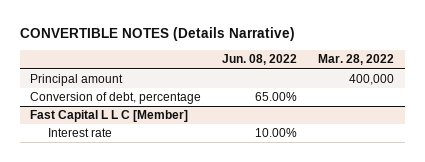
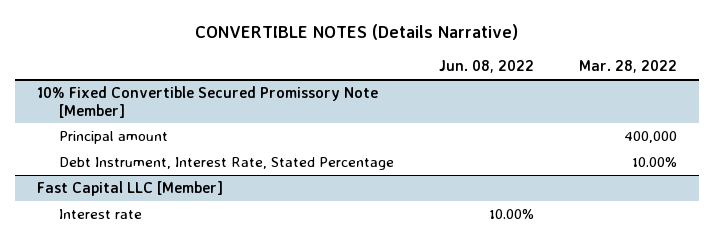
none -> [37,86,379,118] 10% Fixed Convertible Secured Promissory Note [Member]
[30,92,202,105] Conversion of debt, percentage -> none
none -> [58,157,394,171] Debt Instrument, Interest Rate, Stated Percentage
[30,110,189,123] Fast Capital L L C [Member] -> [37,181,224,197] Fast Capital LLC [Member]

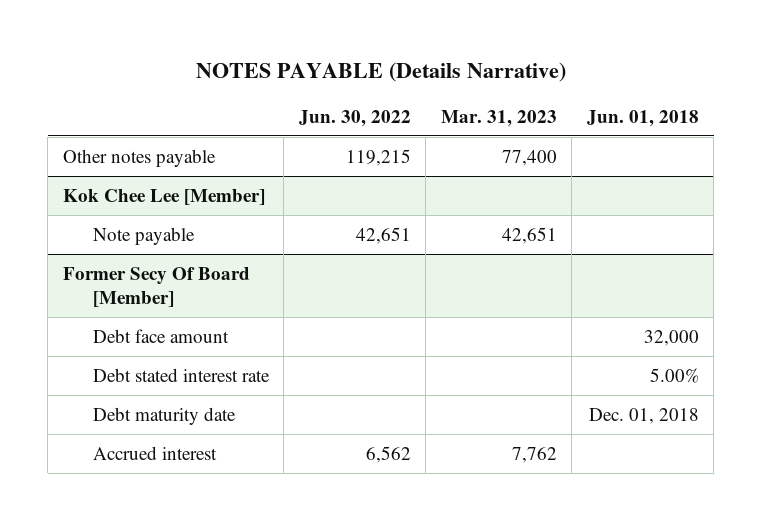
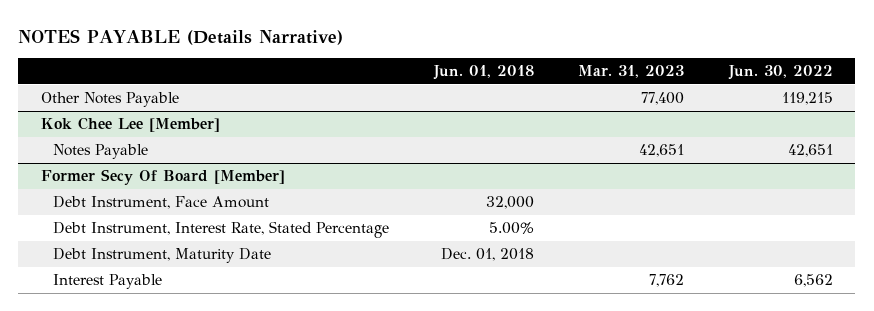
[62,148,216,167] Other notes payable -> [40,92,179,108] Other Notes Payable
[92,226,195,245] Note payable -> [53,144,149,160] Notes Payable
[92,328,229,343] Debt face amount -> [53,196,270,210] Debt Instrument, Face Amount
[92,367,270,382] Debt stated interest rate -> [53,221,390,239] Debt Instrument, Interest Rate, Stated Percentage
[92,406,236,425] Debt maturity date -> [53,248,272,264] Debt Instrument, Maturity Date
[92,445,217,460] Accrued interest -> [53,274,163,290] Interest Payable

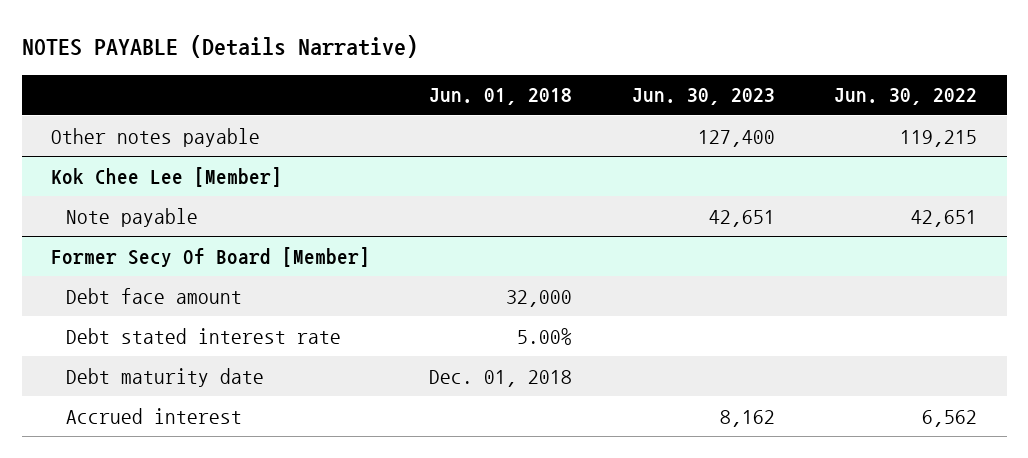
[578,65,685,79] Mar. 31, 2023 -> none
none -> [631,88,775,106] Jun. 30, 2023
[40,92,179,108] Other Notes Payable -> [51,127,261,147] Other notes payable
[53,144,149,160] Notes Payable -> [66,207,199,227] Note payable
[53,196,270,210] Debt Instrument, Face Amount -> [66,287,243,304] Debt face amount
[53,221,390,239] Debt Instrument, Interest Rate, Stated Percentage -> [66,327,342,344] Debt stated interest rate
[53,248,272,264] Debt Instrument, Maturity Date -> [66,367,265,387] Debt maturity date
[53,274,163,290] Interest Payable -> [66,407,243,424] Accrued interest

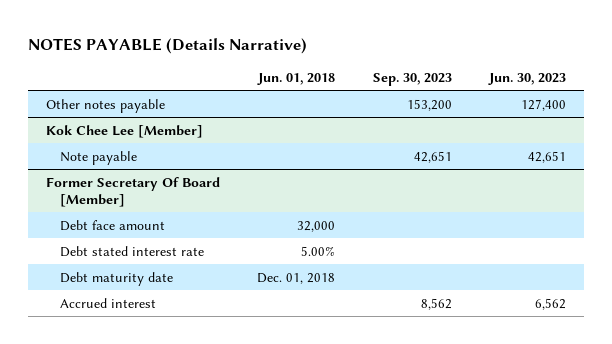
[834,88,978,106] Jun. 30, 2022 -> none
none -> [372,72,452,86] Sep. 30, 2023
[51,246,371,267] Former Secy Of Board [Member] -> [46,176,221,207] Former Secretary Of Board [Member]
[719,409,775,427] 8,162 -> [534,297,566,310] 6,562

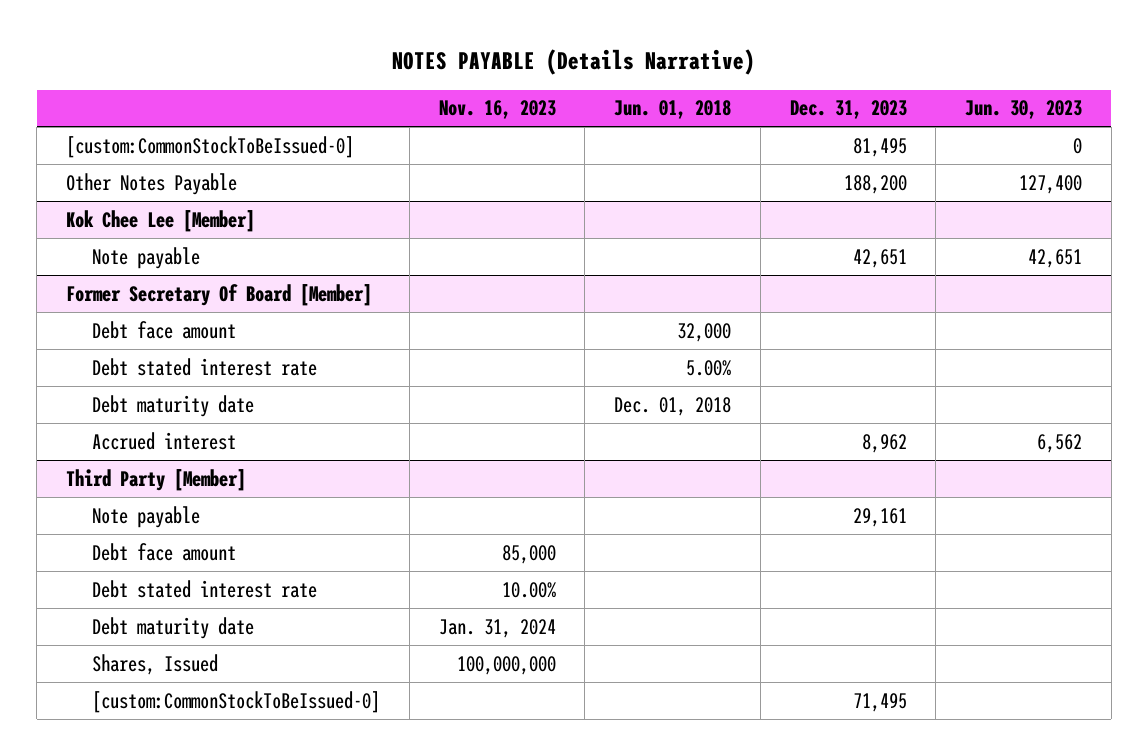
[372,72,452,86] Sep. 30, 2023 -> none
none -> [438,100,556,120] Nov. 16, 2023
none -> [789,100,907,120] Dec. 31, 2023
none -> [65,135,354,158] [custom:CommonStockToBeIssued-0]
[46,98,166,113] Other notes payable -> [65,172,237,195] Other Notes Payable
none -> [65,468,246,491] Third Party [Member]
none -> [92,505,201,528] Note payable
none -> [92,542,237,561] Debt face amount
none -> [92,579,318,598] Debt stated interest rate
none -> [92,616,255,639] Debt maturity date
none -> [92,653,219,675] Shares, Issued
none -> [92,690,381,713] [custom:CommonStockToBeIssued-0]

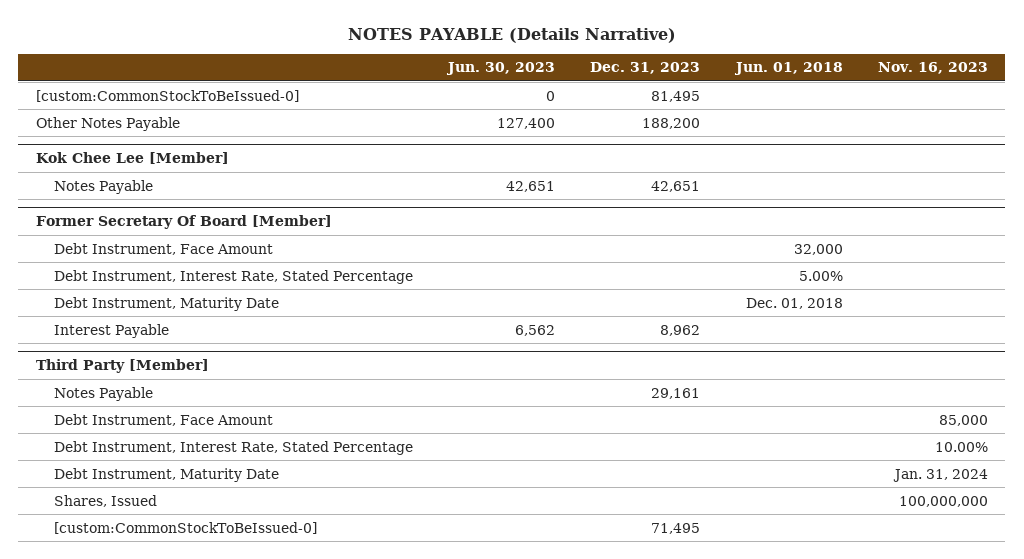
[92,246,201,269] Note payable -> [54,179,154,194] Notes Payable
[92,320,237,339] Debt face amount -> [54,242,274,255] Debt Instrument, Face Amount
[92,357,318,376] Debt stated interest rate -> [54,269,414,284] Debt Instrument, Interest Rate, Stated Percentage
[92,394,255,417] Debt maturity date -> [54,296,280,311] Debt Instrument, Maturity Date
[92,431,237,450] Accrued interest -> [54,323,170,338] Interest Payable
[92,505,201,528] Note payable -> [54,386,154,401] Notes Payable
[92,542,237,561] Debt face amount -> [54,413,274,426] Debt Instrument, Face Amount
[92,579,318,598] Debt stated interest rate -> [54,440,414,455] Debt Instrument, Interest Rate, Stated Percentage
[92,616,255,639] Debt maturity date -> [54,467,280,482] Debt Instrument, Maturity Date

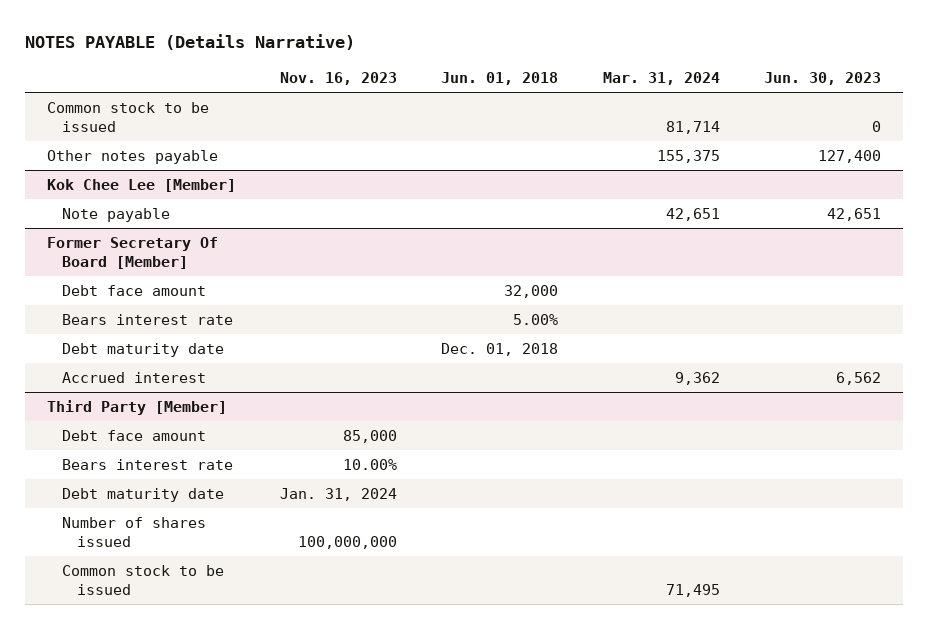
[590,62,701,75] Dec. 31, 2023 -> none
none -> [602,71,720,85] Mar. 31, 2024
[35,89,299,102] [custom:CommonStockToBeIssued-0] -> [47,102,210,132] Common stock to be issued
[35,116,180,131] Other Notes Payable -> [47,150,219,165] Other notes payable
[54,179,154,194] Notes Payable -> [61,208,170,223] Note payable
[54,242,274,255] Debt Instrument, Face Amount -> [61,285,206,297] Debt face amount
[54,269,414,284] Debt Instrument, Interest Rate, Stated Percentage -> [61,314,233,326] Bears interest rate
[54,296,280,311] Debt Instrument, Maturity Date -> [61,343,224,358] Debt maturity date
[54,323,170,338] Interest Payable -> [61,372,206,384] Accrued interest
[54,386,154,401] Notes Payable -> none
[54,413,274,426] Debt Instrument, Face Amount -> [61,430,206,442] Debt face amount
[54,440,414,455] Debt Instrument, Interest Rate, Stated Percentage -> [61,459,233,471] Bears interest rate
[54,467,280,482] Debt Instrument, Maturity Date -> [61,488,224,503] Debt maturity date
[54,494,158,507] Shares, Issued -> [61,517,206,547] Number of shares issued
[54,521,318,534] [custom:CommonStockToBeIssued-0] -> [61,565,224,595] Common stock to be issued

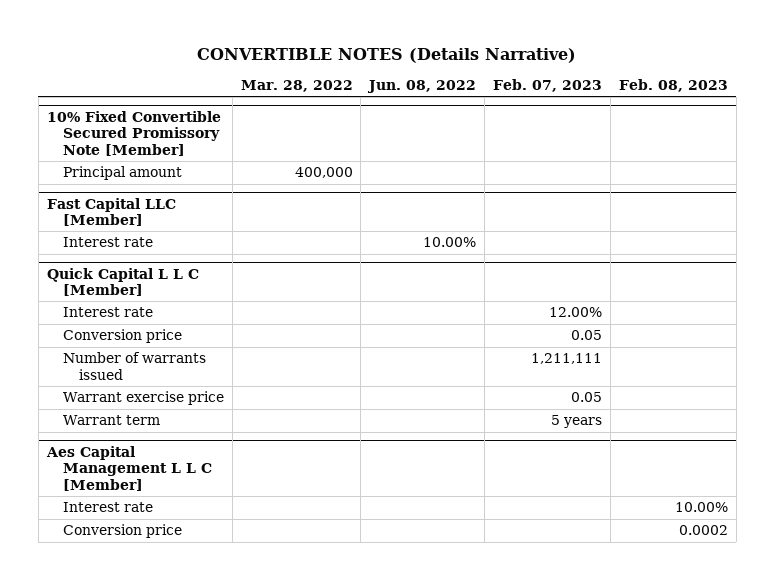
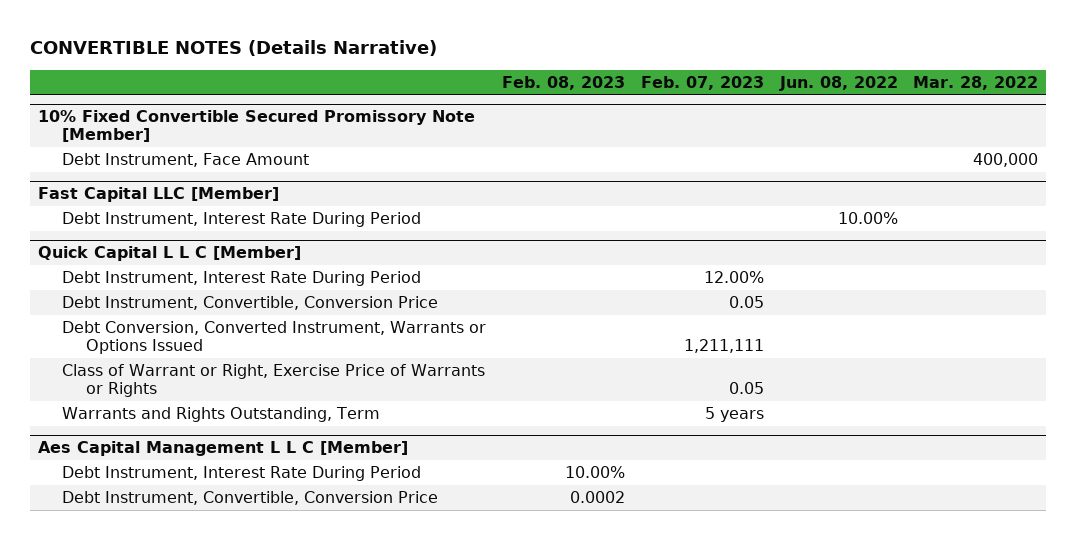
[62,166,182,181] Principal amount -> [61,152,309,167] Debt Instrument, Face Amount
[62,237,153,248] Interest rate -> [61,211,421,227] Debt Instrument, Interest Rate During Period
[62,307,153,318] Interest rate -> [61,270,421,286] Debt Instrument, Interest Rate During Period
[62,329,182,344] Conversion price -> [61,295,438,310] Debt Instrument, Convertible, Conversion Price
[62,352,206,380] Number of warrants issued -> [61,320,486,355] Debt Conversion, Converted Instrument, Warrants or Options Issued
[62,391,224,406] Warrant exercise price -> [61,363,485,398] Class of Warrant or Right, Exercise Price of Warrants or Rights
[62,415,160,426] Warrant term -> [61,406,380,422] Warrants and Rights Outstanding, Term
[62,502,153,513] Interest rate -> [61,465,421,481] Debt Instrument, Interest Rate During Period
[62,524,182,539] Conversion price -> [61,490,438,505] Debt Instrument, Convertible, Conversion Price

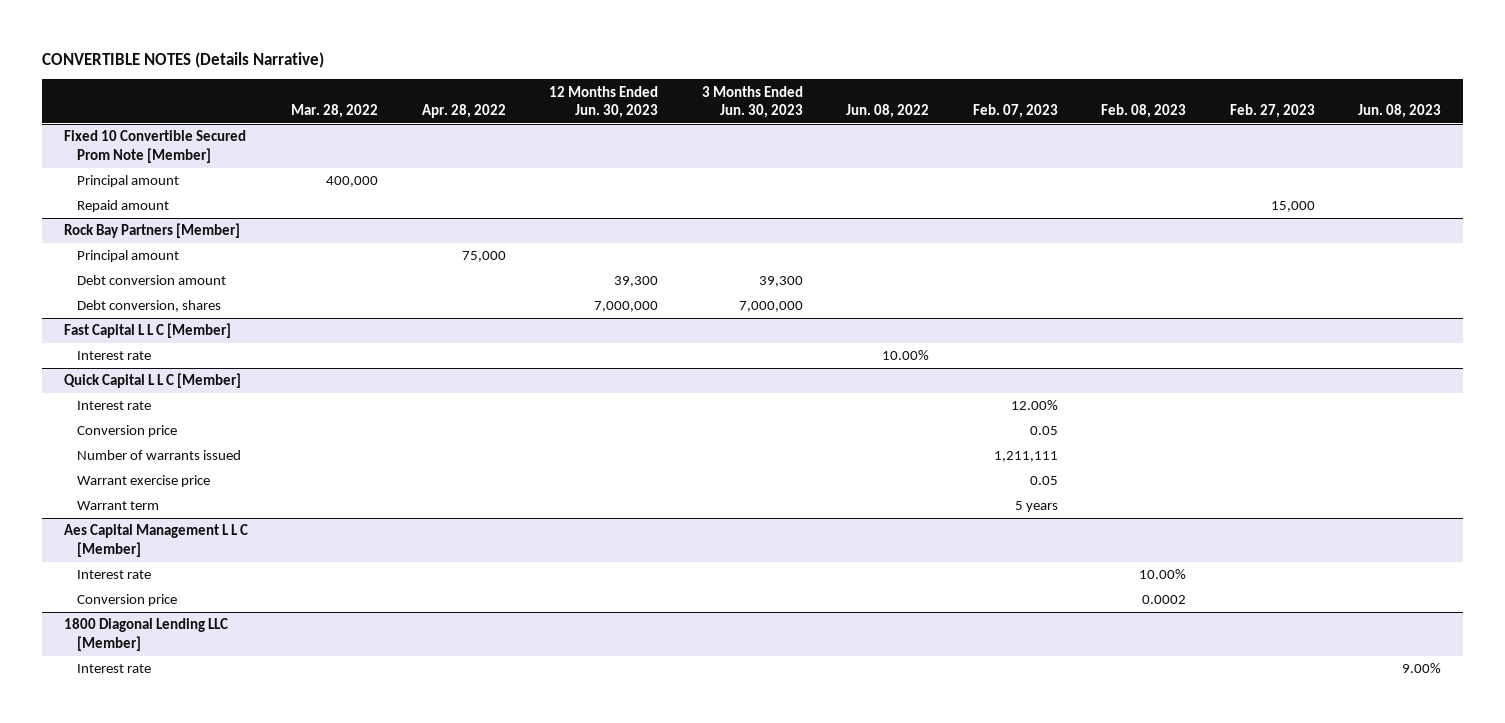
none -> [421,104,506,119] Apr. 28, 2022
none -> [549,85,659,119] 12 Months Ended Jun. 30, 2023
none -> [701,85,803,119] 3 Months Ended Jun. 30, 2023
none -> [1229,104,1315,119] Feb. 27, 2023
none -> [1358,104,1442,119] Jun. 08, 2023
[37,110,475,143] 10% Fixed Convertible Secured Promissory Note [Member] -> [63,130,246,163] Fixed 10 Convertible Secured Prom Note [Member]
[61,152,309,167] Debt Instrument, Face Amount -> [77,175,180,188] Principal amount
none -> [77,200,170,213] Repaid amount
none -> [63,223,240,239] Rock Bay Partners [Member]
none -> [77,250,180,263] Principal amount
none -> [77,275,227,286] Debt conversion amount
none -> [77,300,222,313] Debt conversion, shares
[37,187,279,203] Fast Capital LLC [Member] -> [63,323,231,339] Fast Capital L L C [Member]
[61,211,421,227] Debt Instrument, Interest Rate During Period -> [77,351,152,361] Interest rate
[61,270,421,286] Debt Instrument, Interest Rate During Period -> [77,401,152,411] Interest rate
[61,295,438,310] Debt Instrument, Convertible, Conversion Price -> [77,425,178,438] Conversion price
[61,320,486,355] Debt Conversion, Converted Instrument, Warrants or Options Issued -> [77,450,242,461] Number of warrants issued
[61,363,485,398] Class of Warrant or Right, Exercise Price of Warrants or Rights -> [77,475,211,488] Warrant exercise price
[61,406,380,422] Warrants and Rights Outstanding, Term -> [77,501,160,511] Warrant term
[61,465,421,481] Debt Instrument, Interest Rate During Period -> [77,570,152,580] Interest rate
[61,490,438,505] Debt Instrument, Convertible, Conversion Price -> [77,594,178,607] Conversion price
none -> [63,618,228,651] 1800 Diagonal Lending LLC [Member]
none -> [77,664,152,674] Interest rate

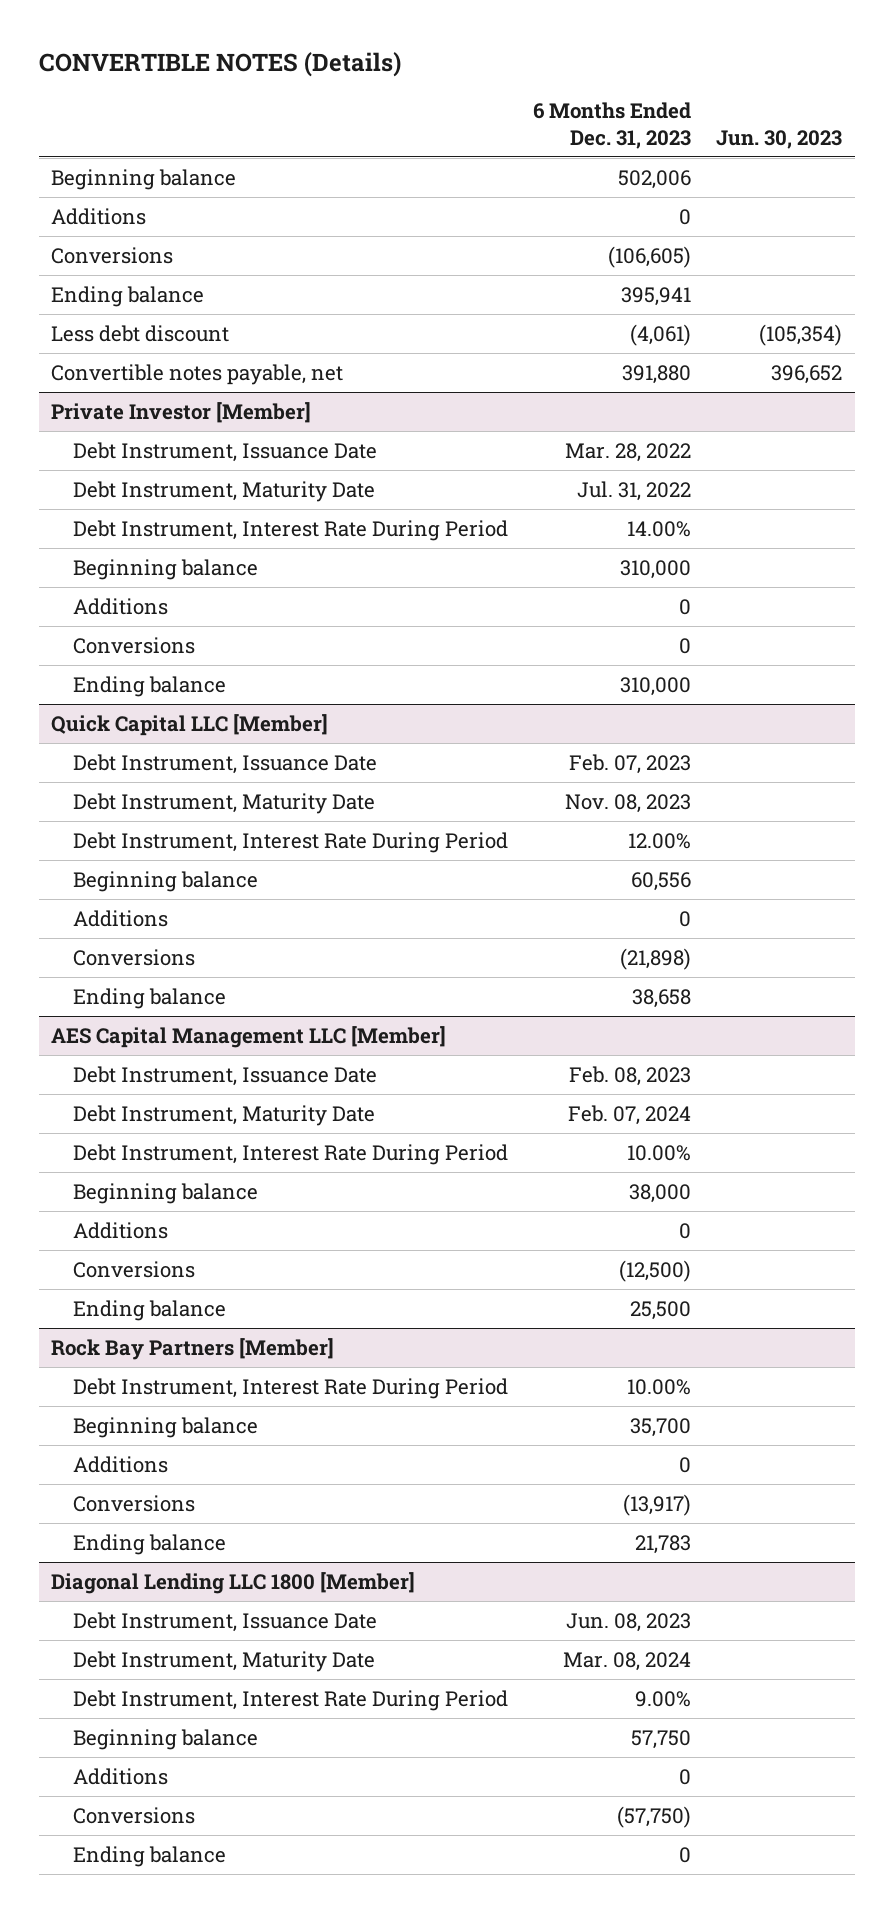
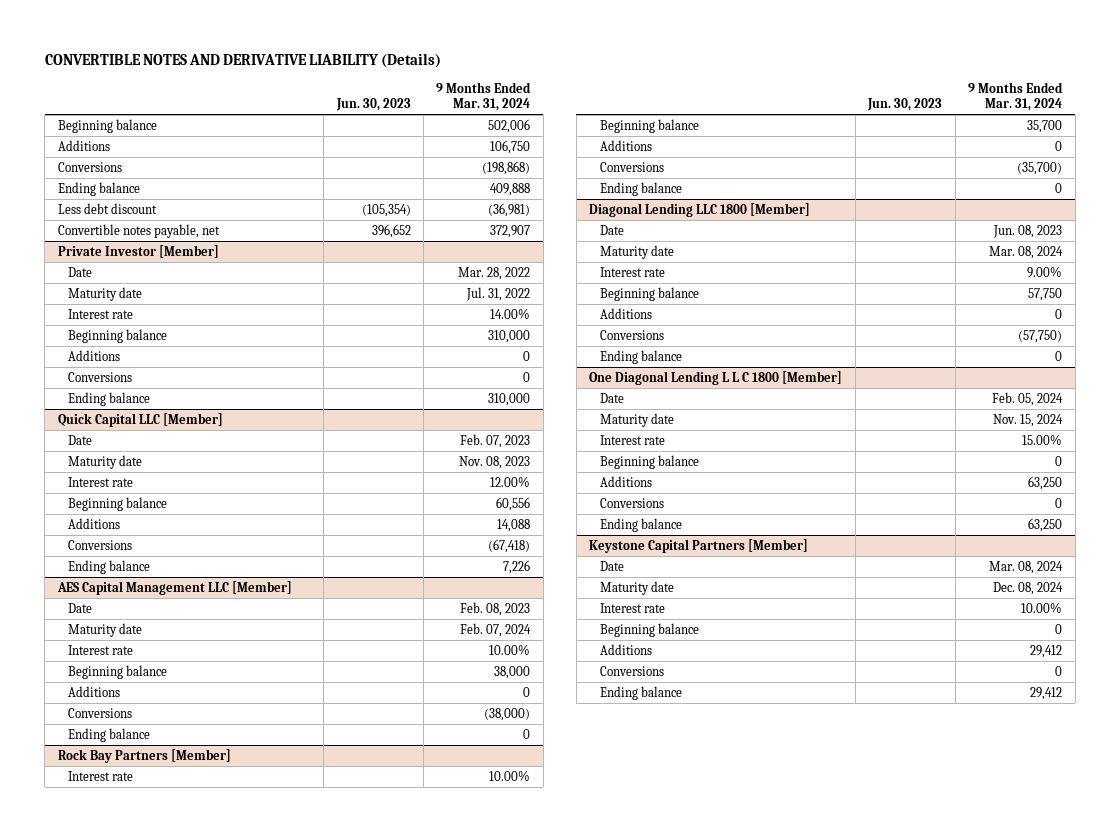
[38,51,401,77] CONVERTIBLE NOTES (Details) -> [44,52,441,68] CONVERTIBLE NOTES AND DERIVATIVE LIABILITY (Details)
[533,102,692,149] 6 Months Ended Dec. 31, 2023 -> none
none -> [436,81,532,112] 9 Months Ended Mar. 31, 2024
[73,441,378,462] Debt Instrument, Issuance Date -> [68,266,93,277] Date
[73,480,376,502] Debt Instrument, Maturity Date -> [68,286,143,301] Maturity date
[73,519,509,541] Debt Instrument, Interest Rate During Period -> [68,308,134,319] Interest rate
[73,753,378,774] Debt Instrument, Issuance Date -> [68,434,93,445] Date
[73,792,376,814] Debt Instrument, Maturity Date -> [68,454,143,469] Maturity date
[73,831,509,853] Debt Instrument, Interest Rate During Period -> [68,476,134,487] Interest rate
[73,1065,378,1086] Debt Instrument, Issuance Date -> [68,602,93,613] Date
[73,1104,376,1126] Debt Instrument, Maturity Date -> [68,622,143,637] Maturity date
[73,1143,509,1165] Debt Instrument, Interest Rate During Period -> [68,644,134,655] Interest rate
[73,1377,509,1399] Debt Instrument, Interest Rate During Period -> [68,770,134,781] Interest rate
[73,1611,378,1632] Debt Instrument, Issuance Date -> [599,224,624,235] Date
[73,1650,376,1672] Debt Instrument, Maturity Date -> [599,244,674,259] Maturity date
[73,1689,509,1711] Debt Instrument, Interest Rate During Period -> [599,266,665,277] Interest rate
none -> [589,370,843,385] One Diagonal Lending L L C 1800 [Member]
none -> [599,392,624,403] Date
none -> [599,412,674,427] Maturity date
none -> [599,434,665,445] Interest rate
none -> [599,454,699,469] Beginning balance
none -> [599,475,652,487] Additions
none -> [599,497,664,508] Conversions
none -> [599,517,682,532] Ending balance
none -> [589,538,809,553] Keystone Capital Partners [Member]
none -> [599,560,624,571] Date
none -> [599,580,674,595] Maturity date
none -> [599,602,665,613] Interest rate
none -> [599,622,699,637] Beginning balance
none -> [599,643,652,655] Additions
none -> [599,665,664,676] Conversions
none -> [599,685,682,700] Ending balance

